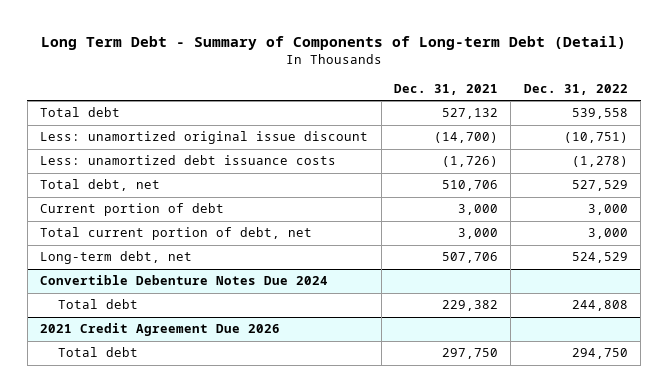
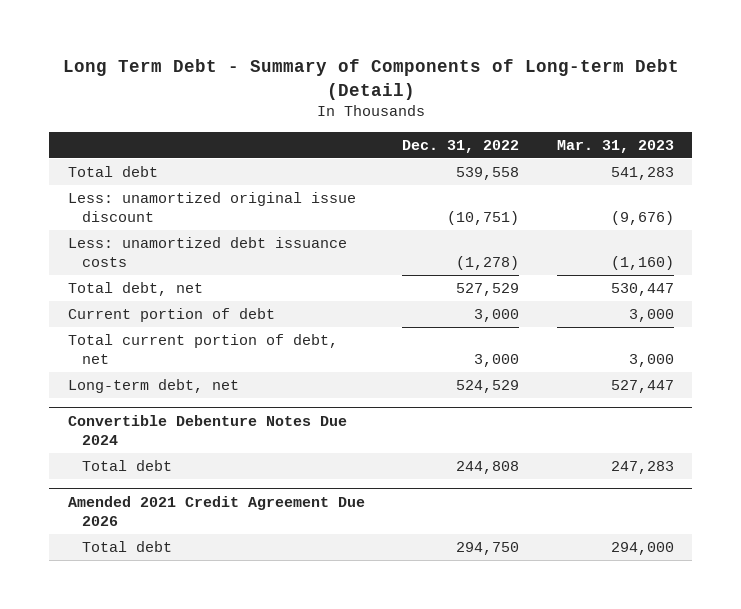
[394,83,499,95] Dec. 31, 2021 -> none
none -> [556,139,674,153] Mar. 31, 2023
[40,323,281,337] 2021 Credit Agreement Due 2026 -> [67,495,365,526] Amended 2021 Credit Agreement Due 2026

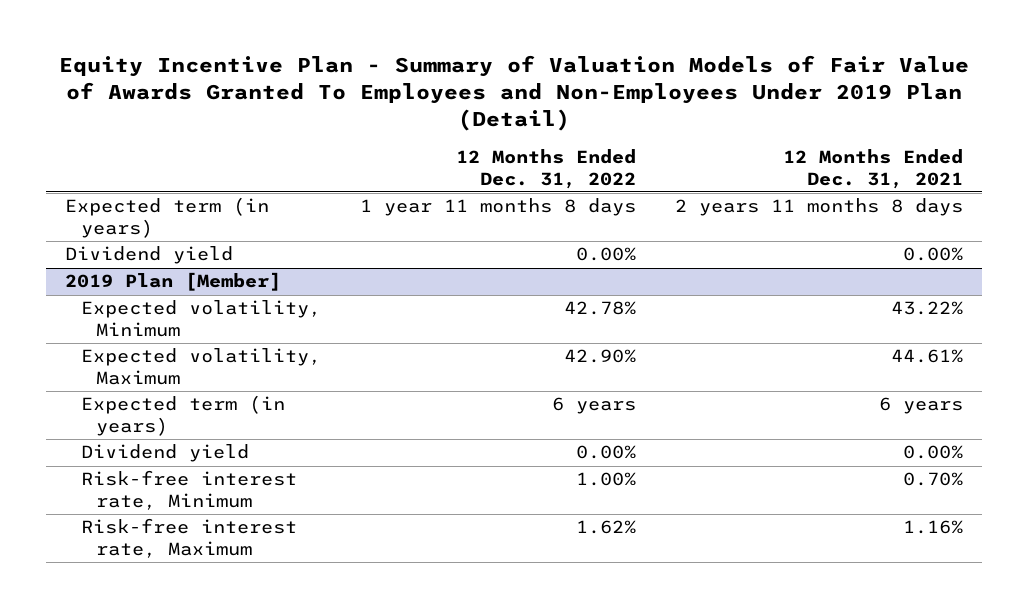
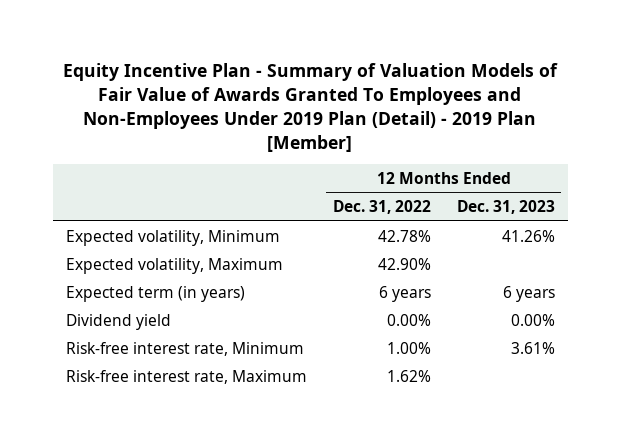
[58,55,969,132] Equity Incentive Plan - Summary of Valuation Models of Fair Value of Awards Granted To Employees and Non-Employees Under 2019 Plan (Detail) -> [63,62,559,152] Equity Incentive Plan - Summary of Valuation Models of Fair Value of Awards Granted To Employees and Non-Employees Under 2019 Plan (Detail) - 2019 Plan [Member]
[782,148,963,189] 12 Months Ended Dec. 31, 2021 -> none
none -> [456,200,555,215] Dec. 31, 2023
[65,197,270,239] Expected term (in years) -> none
[65,246,234,265] Dividend yield -> none
[65,272,282,292] 2019 Plan [Member] -> none

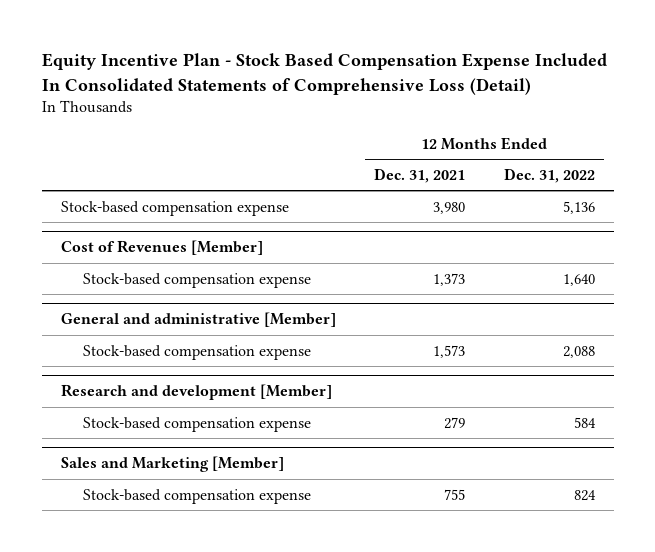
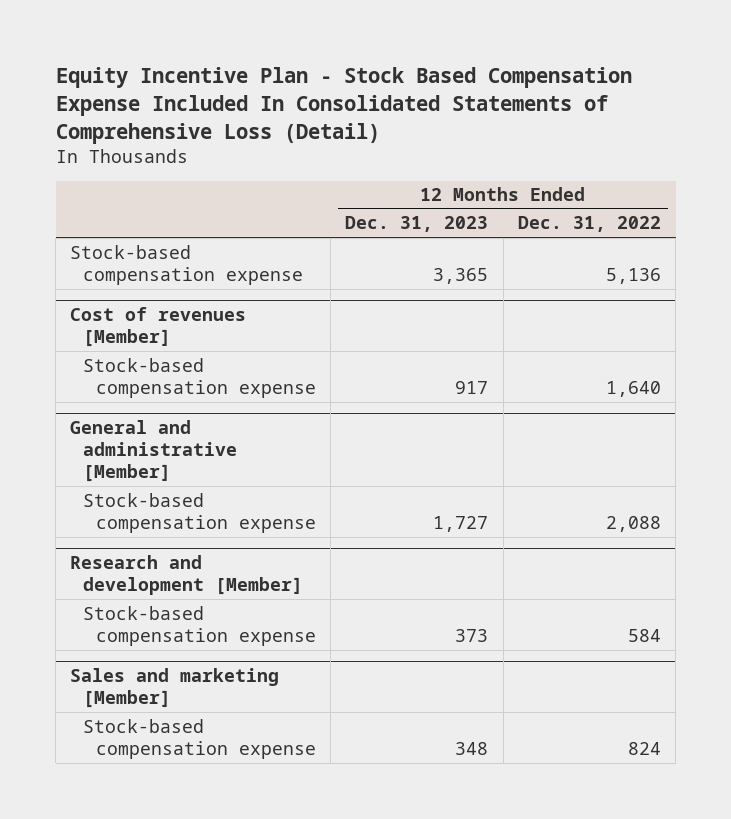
[374,167,466,183] Dec. 31, 2021 -> none
none -> [345,216,489,233] Dec. 31, 2023
[60,240,263,256] Cost of Revenues [Member] -> [70,306,247,348] Cost of revenues [Member]
[60,456,284,473] Sales and Marketing [Member] -> [70,667,280,709] Sales and marketing [Member]

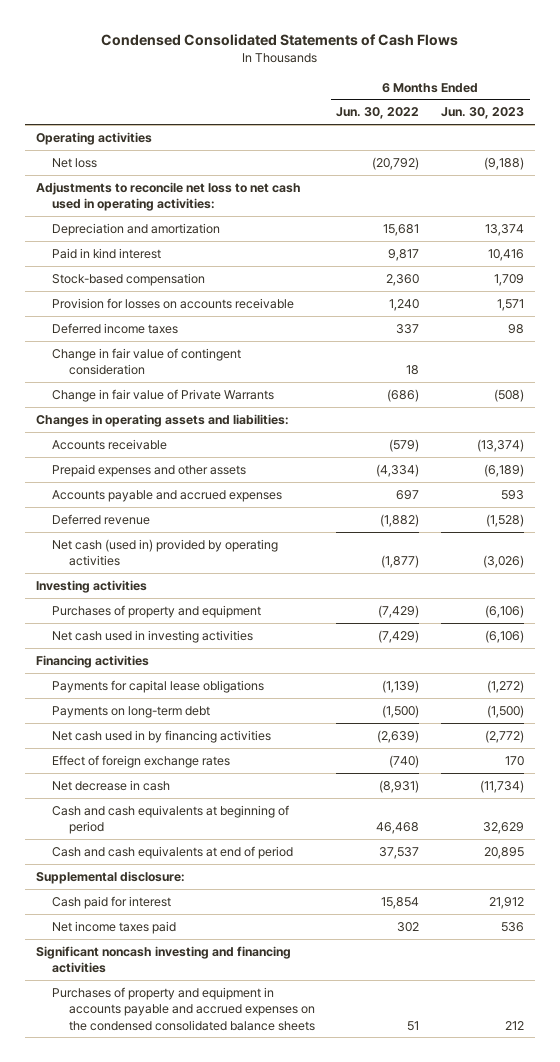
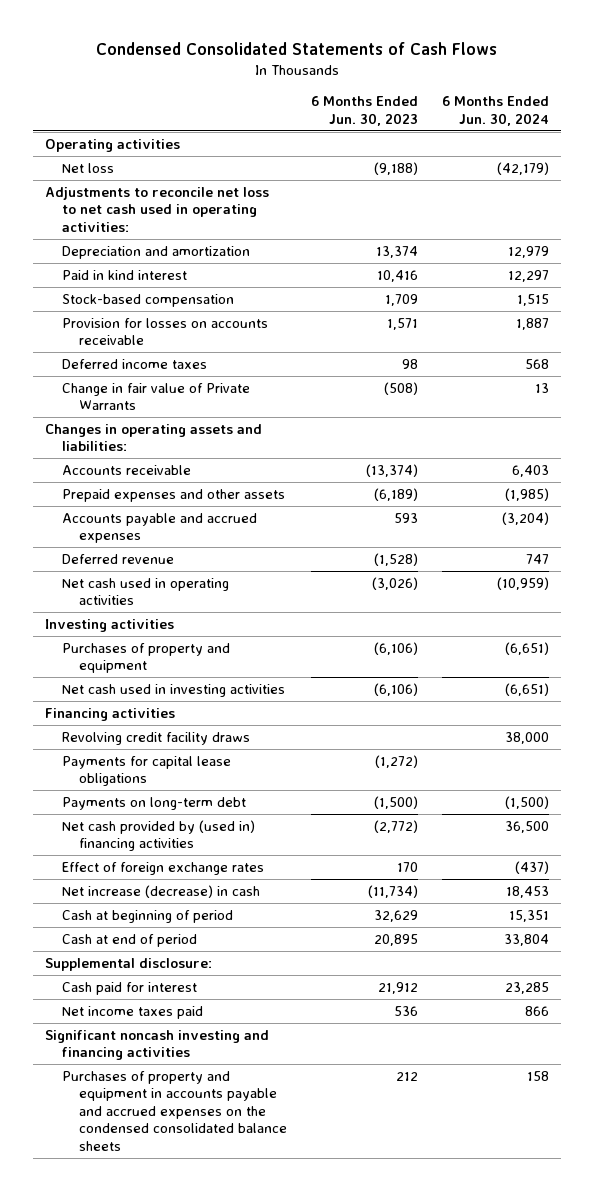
[336,107,420,120] Jun. 30, 2022 -> none
none -> [442,96,550,126] 6 Months Ended Jun. 30, 2024
[52,347,242,376] Change in fair value of contingent consideration -> none
[52,538,279,567] Net cash (used in) provided by operating activities -> [61,577,229,606] Net cash used in operating activities
none -> [61,731,250,745] Revolving credit facility draws
[52,729,272,743] Net cash used in by financing activities -> [61,819,255,852] Net cash provided by (used in) financing activities
[52,779,171,791] Net decrease in cash -> [61,884,260,898] Net increase (decrease) in cash
[52,804,290,835] Cash and cash equivalents at beginning of period -> [61,909,233,923] Cash at beginning of period
[52,845,294,859] Cash and cash equivalents at end of period -> [61,933,197,947] Cash at end of period

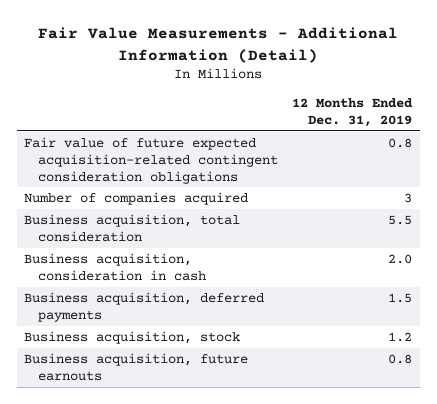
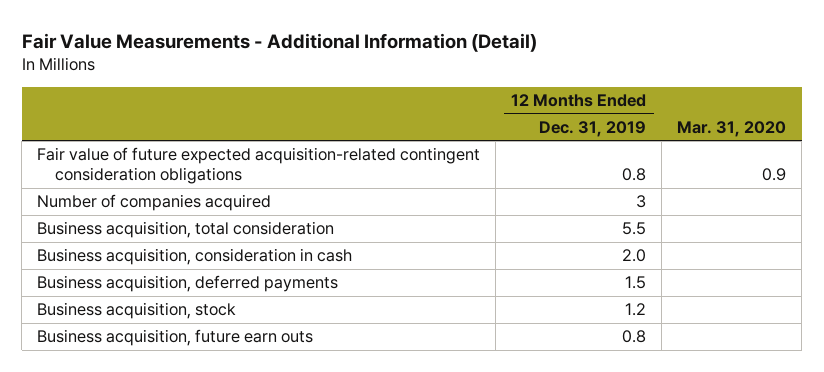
none -> [677,120,787,137] Mar. 31, 2020
[24,352,249,381] Business acquisition, future earnouts -> [37,329,314,347] Business acquisition, future earn outs

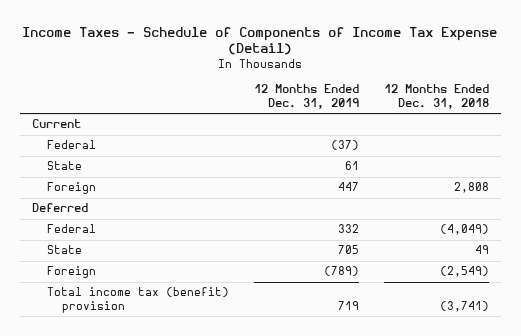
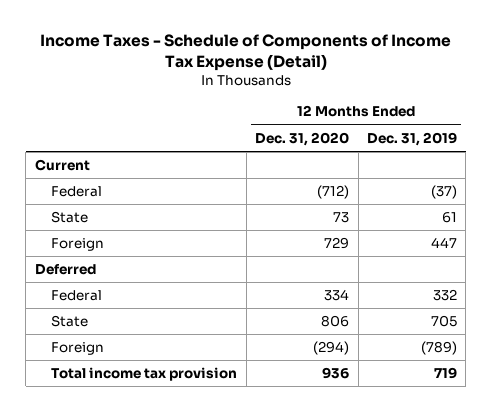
[383,84,489,110] 12 Months Ended Dec. 31, 2018 -> none
none -> [255,131,350,146] Dec. 31, 2020
[47,287,230,314] Total income tax (benefit) provision -> [51,367,238,382] Total income tax provision

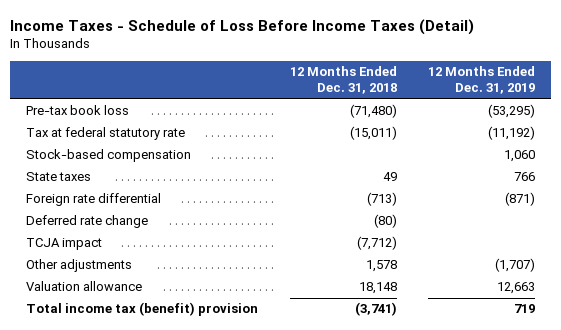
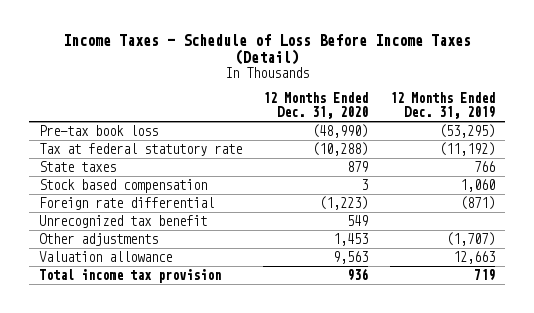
[289,66,397,95] 12 Months Ended Dec. 31, 2018 -> none
none -> [263,91,369,120] 12 Months Ended Dec. 31, 2020
[26,149,192,163] Stock-based compensation -> none
none -> [39,179,208,194] Stock based compensation
[26,215,149,229] Deferred rate change -> none
[26,238,103,251] TCJA impact -> none
none -> [39,215,208,229] Unrecognized tax benefit
[26,302,259,317] Total income tax (benefit) provision -> [39,269,222,284] Total income tax provision

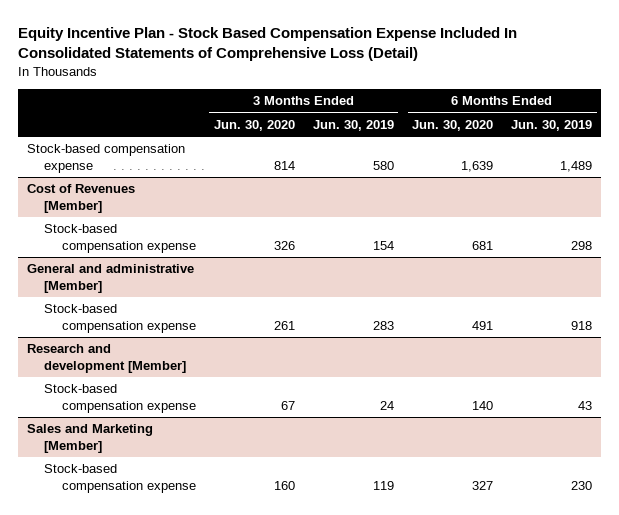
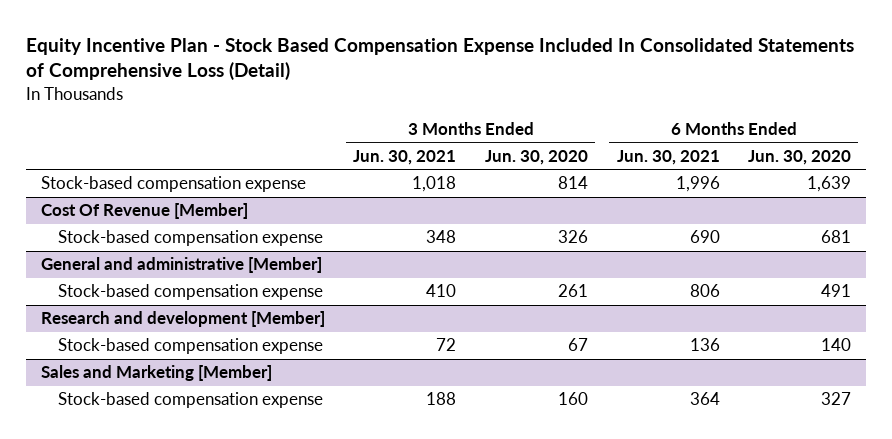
[312,119,394,131] Jun. 30, 2019 -> none
[511,119,593,131] Jun. 30, 2019 -> none
none -> [353,150,457,166] Jun. 30, 2021
none -> [616,150,720,166] Jun. 30, 2021
[27,184,136,213] Cost of Revenues [Member] -> [40,203,248,220] Cost Of Revenue [Member]

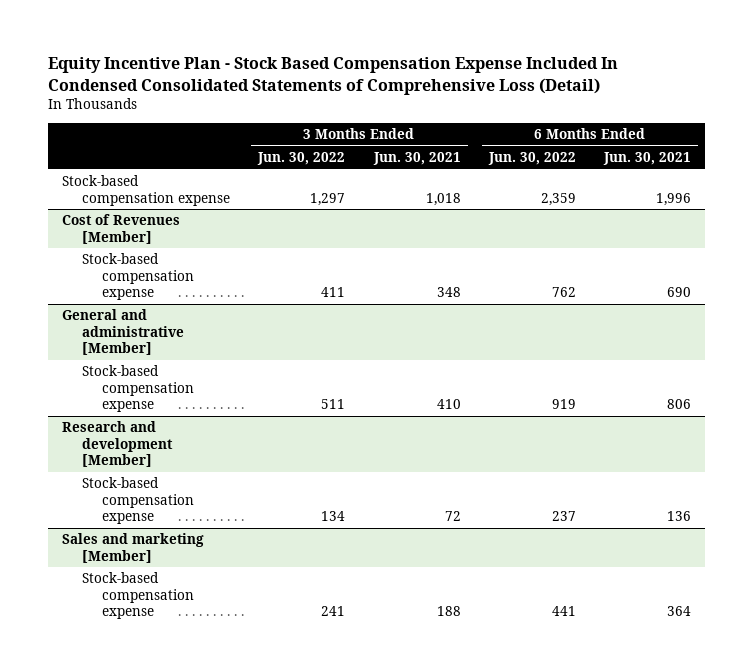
[26,37,855,81] Equity Incentive Plan - Stock Based Compensation Expense Included In Consolidated Statements of Comprehensive Loss (Detail) -> [47,57,618,95] Equity Incentive Plan - Stock Based Compensation Expense Included In Condensed Consolidated Statements of Comprehensive Loss (Detail)
[484,150,588,166] Jun. 30, 2020 -> none
[748,150,852,166] Jun. 30, 2020 -> none
none -> [257,152,346,166] Jun. 30, 2022
none -> [487,152,576,166] Jun. 30, 2022
[40,203,248,220] Cost Of Revenue [Member] -> [61,214,180,244] Cost of Revenues [Member]
[40,365,272,382] Sales and Marketing [Member] -> [61,533,204,563] Sales and marketing [Member]

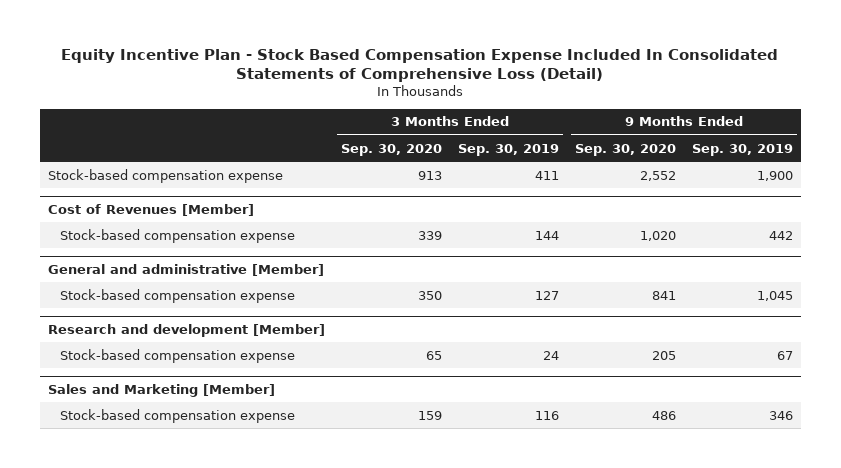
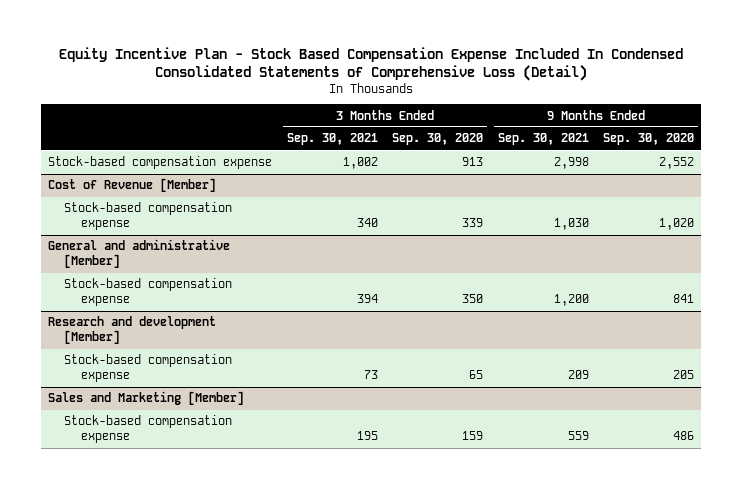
[61,48,779,83] Equity Incentive Plan - Stock Based Compensation Expense Included In Consolidated Statements of Comprehensive Loss (Detail) -> [59,46,684,81] Equity Incentive Plan - Stock Based Compensation Expense Included In Condensed Consolidated Statements of Comprehensive Loss (Detail)
[457,143,559,156] Sep. 30, 2019 -> none
[691,143,793,156] Sep. 30, 2019 -> none
none -> [286,133,378,146] Sep. 30, 2021
none -> [497,133,589,146] Sep. 30, 2021
[48,203,255,216] Cost of Revenues [Member] -> [47,178,216,193] Cost of Revenue [Member]

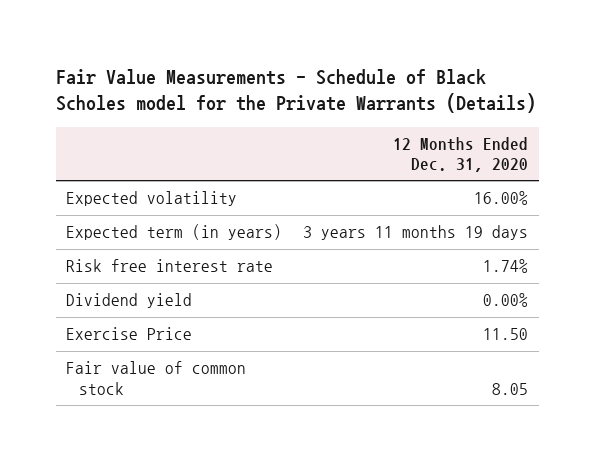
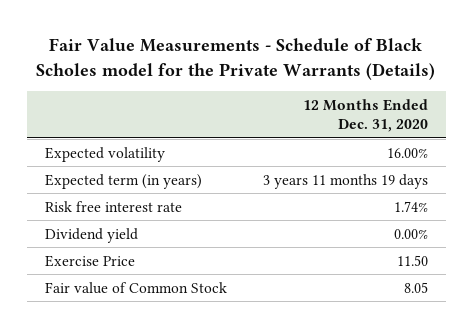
[66,361,247,395] Fair value of common stock -> [44,281,227,294] Fair value of Common Stock

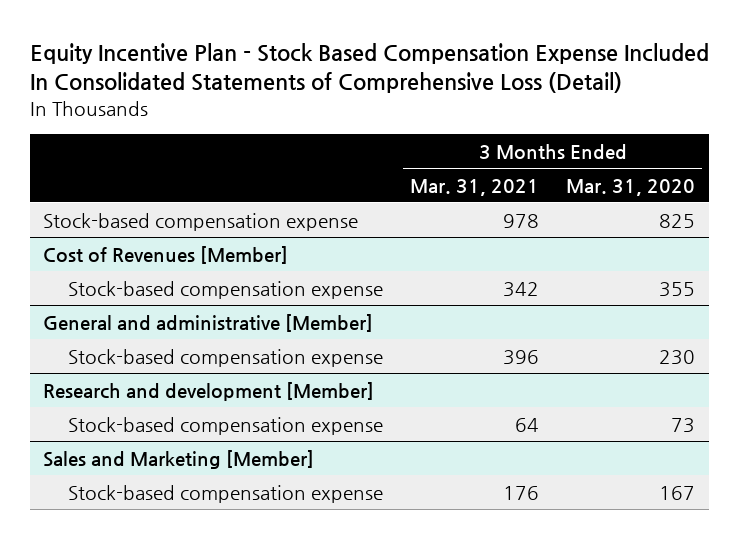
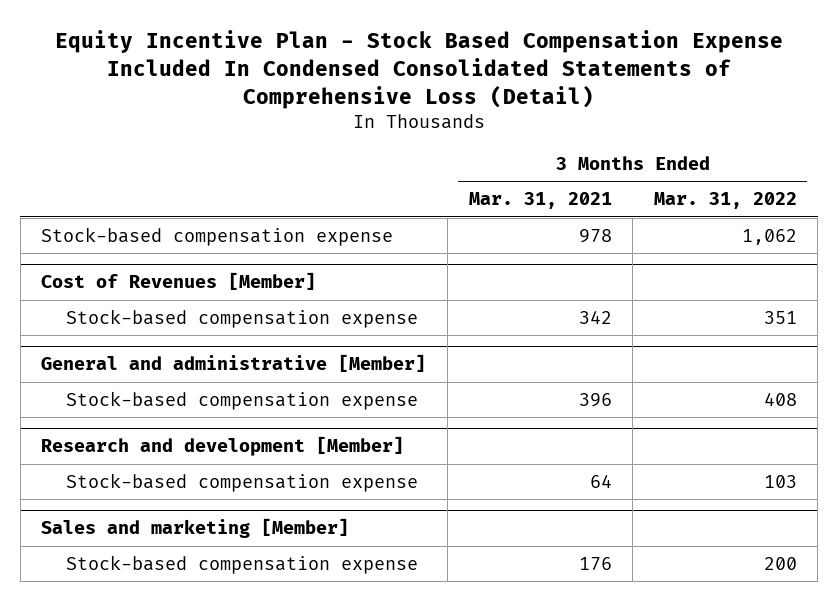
[29,42,709,94] Equity Incentive Plan - Stock Based Compensation Expense Included In Consolidated Statements of Comprehensive Loss (Detail) -> [55,30,784,109] Equity Incentive Plan - Stock Based Compensation Expense Included In Condensed Consolidated Statements of Comprehensive Loss (Detail)
[566,178,696,196] Mar. 31, 2020 -> none
none -> [653,192,797,210] Mar. 31, 2022
[43,449,315,469] Sales and Marketing [Member] -> [41,518,350,539] Sales and marketing [Member]

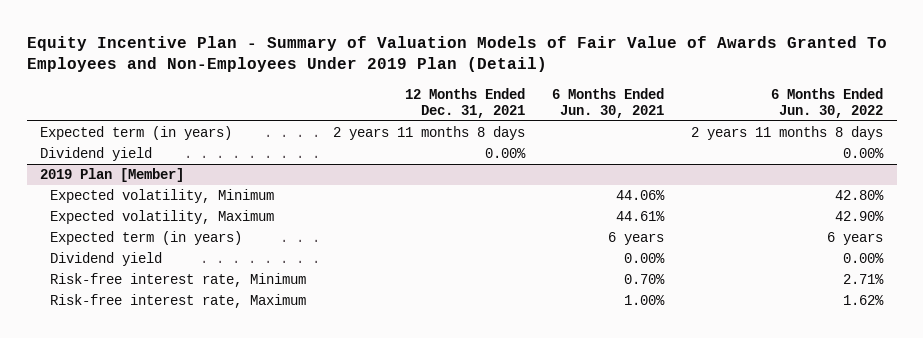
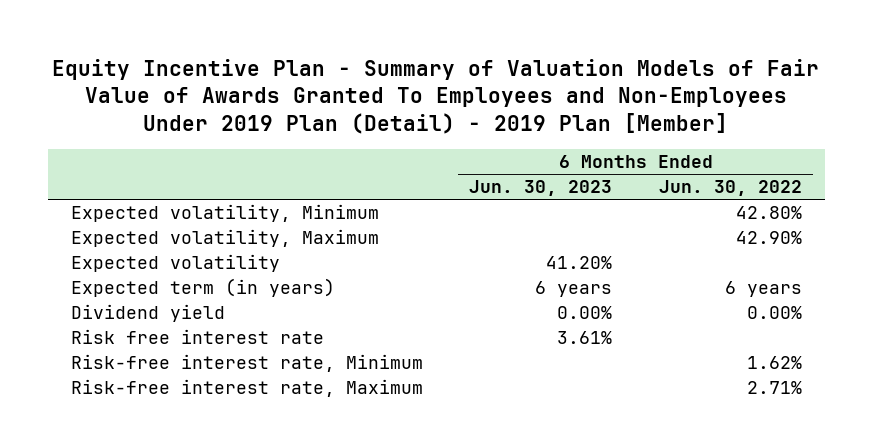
[26,36,887,73] Equity Incentive Plan - Summary of Valuation Models of Fair Value of Awards Granted To Employees and Non-Employees Under 2019 Plan (Detail) -> [52,58,820,135] Equity Incentive Plan - Summary of Valuation Models of Fair Value of Awards Granted To Employees and Non-Employees Under 2019 Plan (Detail) - 2019 Plan [Member]
[405,87,526,118] 12 Months Ended Dec. 31, 2021 -> none
[552,87,665,118] 6 Months Ended Jun. 30, 2021 -> none
none -> [469,180,613,197] Jun. 30, 2023
[40,126,233,141] Expected term (in years) -> none
[40,147,153,162] Dividend yield -> none
[40,168,185,183] 2019 Plan [Member] -> none
none -> [71,254,281,273] Expected volatility
none -> [71,329,325,345] Risk free interest rate
[843,274,885,285] 2.71% -> [746,356,802,370] 1.62%
[843,295,885,306] 1.62% -> [746,381,802,395] 2.71%

